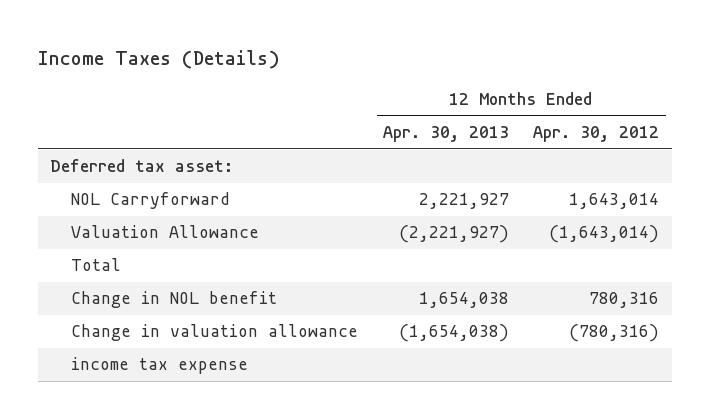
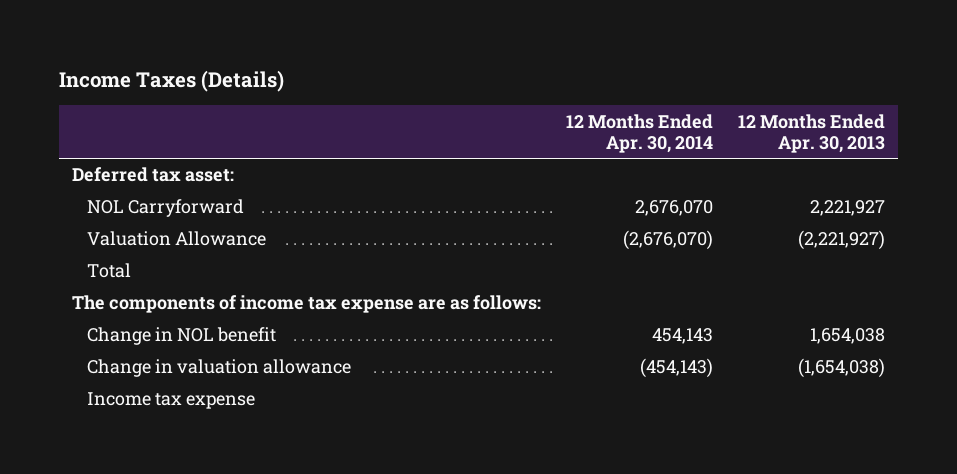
[533,126,660,143] Apr. 30, 2012 -> none
none -> [566,113,714,153] 12 Months Ended Apr. 30, 2014
none -> [71,295,541,314] The components of income tax expense are as follows:
[71,357,249,375] income tax expense -> [86,392,255,410] Income tax expense

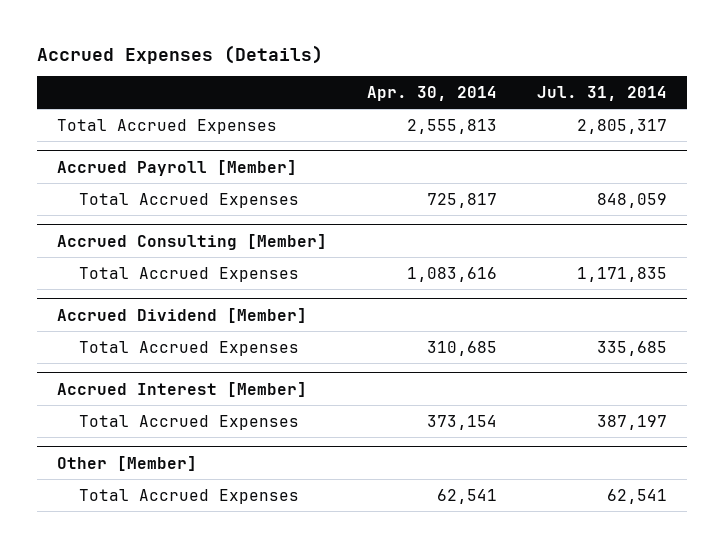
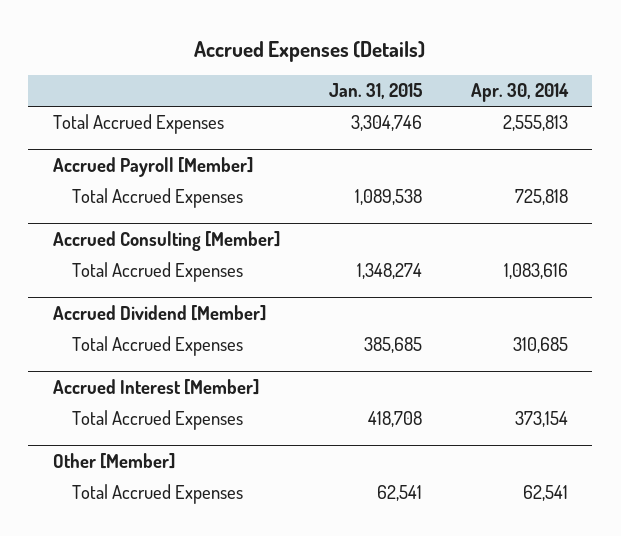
[536,85,667,101] Jul. 31, 2014 -> none
none -> [328,83,422,100] Jan. 31, 2015
[426,192,497,208] 725,817 -> [514,189,568,206] 725,818

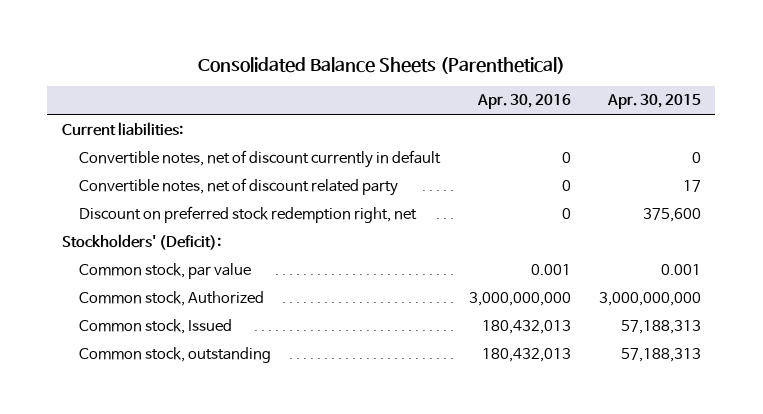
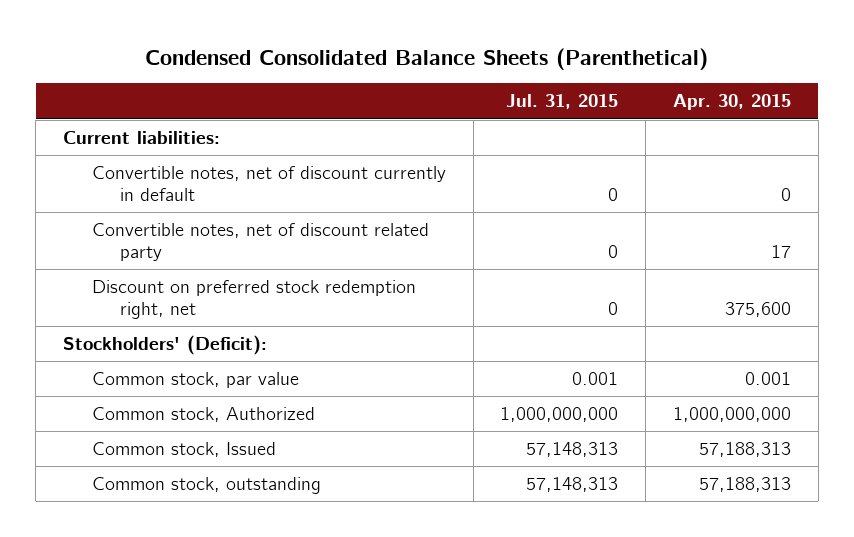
[198,56,566,74] Consolidated Balance Sheets (Parenthetical) -> [145,47,709,70] Condensed Consolidated Balance Sheets (Parenthetical)
[476,94,571,110] Apr. 30, 2016 -> none
none -> [506,94,619,110] Jul. 31, 2015
[599,291,702,306] 3,000,000,000 -> [672,407,791,423] 1,000,000,000

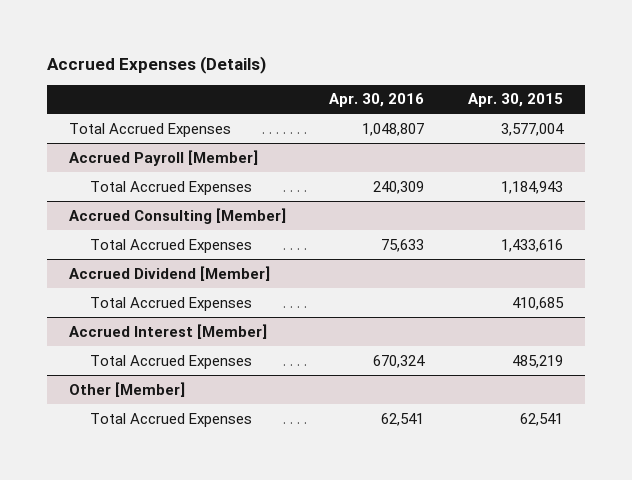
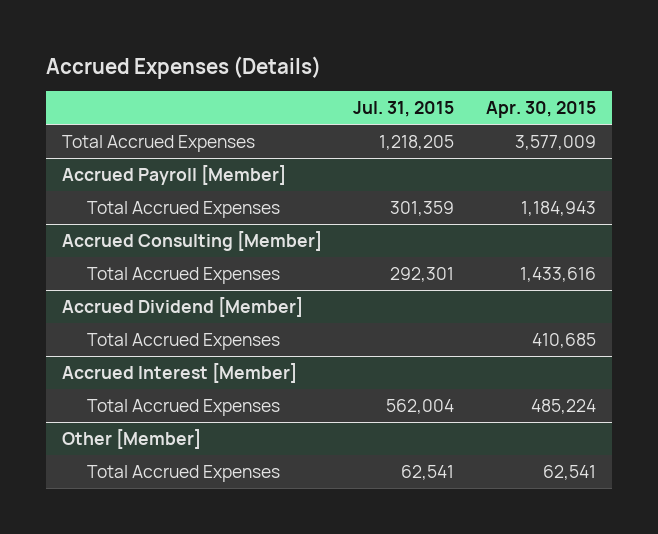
[329,93,425,108] Apr. 30, 2016 -> none
none -> [353,101,455,118] Jul. 31, 2015
[500,122,564,136] 3,577,004 -> [514,135,596,151] 3,577,009
[511,354,563,368] 485,219 -> [530,399,596,415] 485,224

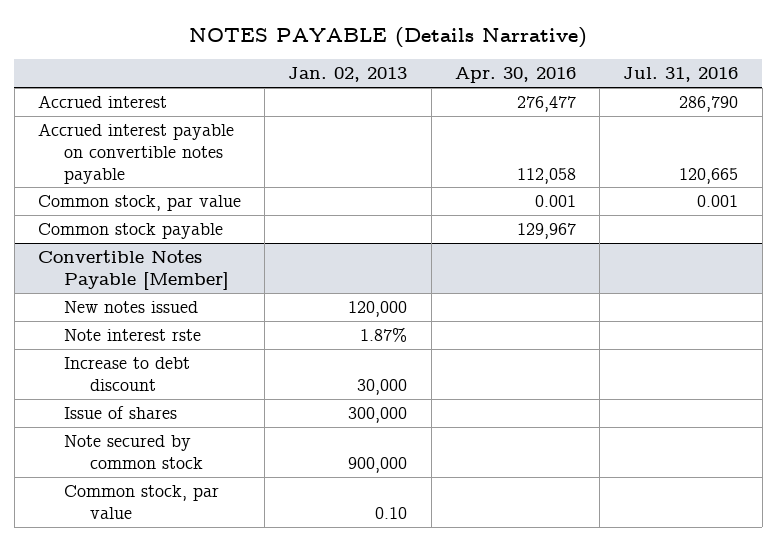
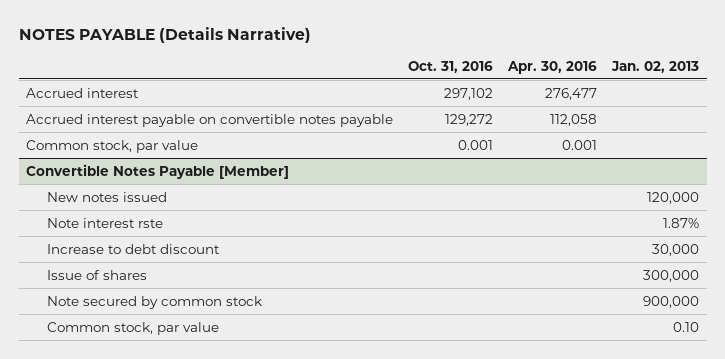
[623,67,739,83] Jul. 31, 2016 -> none
none -> [408,60,494,73] Oct. 31, 2016
[37,223,223,240] Common stock payable -> none

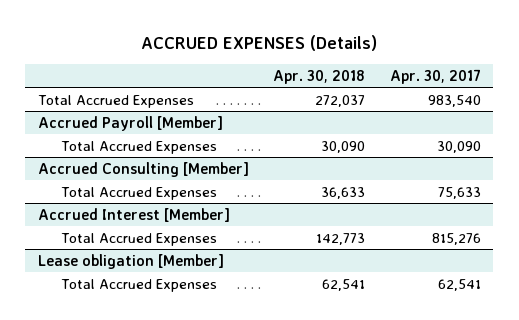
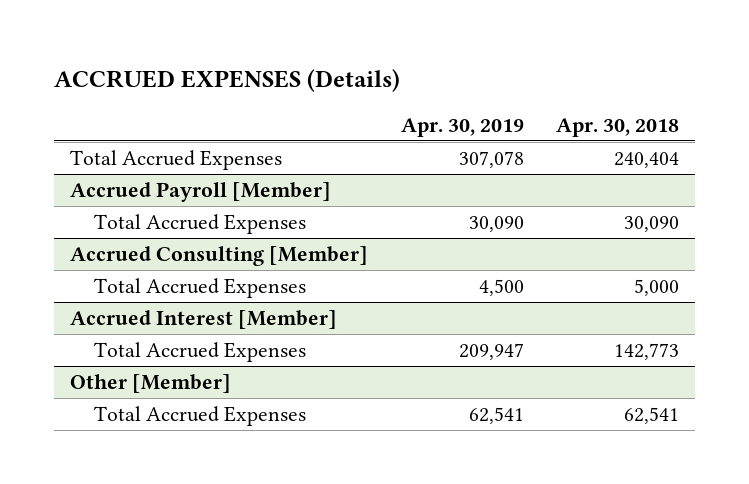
[389,68,481,84] Apr. 30, 2017 -> none
none -> [400,117,524,137] Apr. 30, 2019
[315,94,366,107] 272,037 -> [613,151,679,168] 240,404
[321,186,366,199] 36,633 -> [633,278,679,296] 5,000
[37,253,224,269] Lease obligation [Member] -> [70,373,232,393] Other [Member]

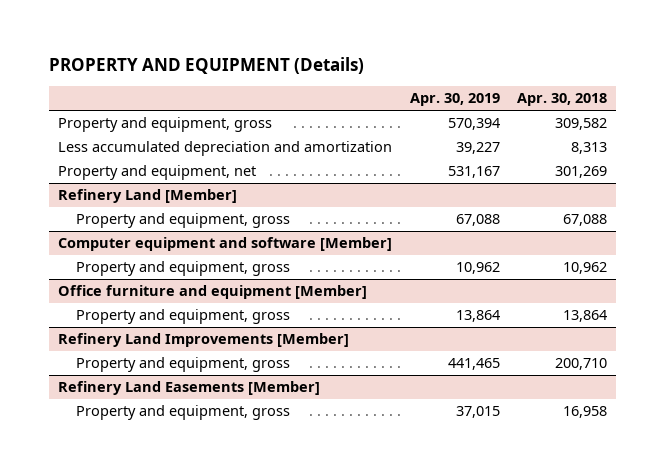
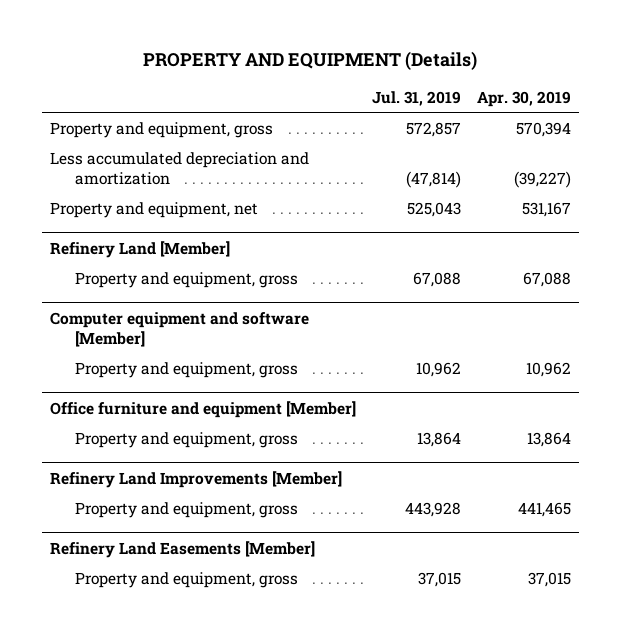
[517,93,608,107] Apr. 30, 2018 -> none
none -> [371,90,461,106] Jul. 31, 2019
[455,142,500,155] 39,227 -> [513,170,571,188] (39,227)

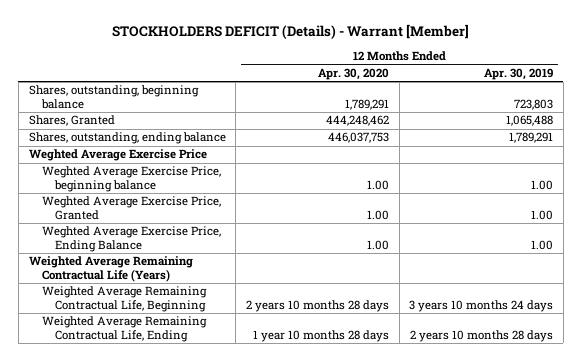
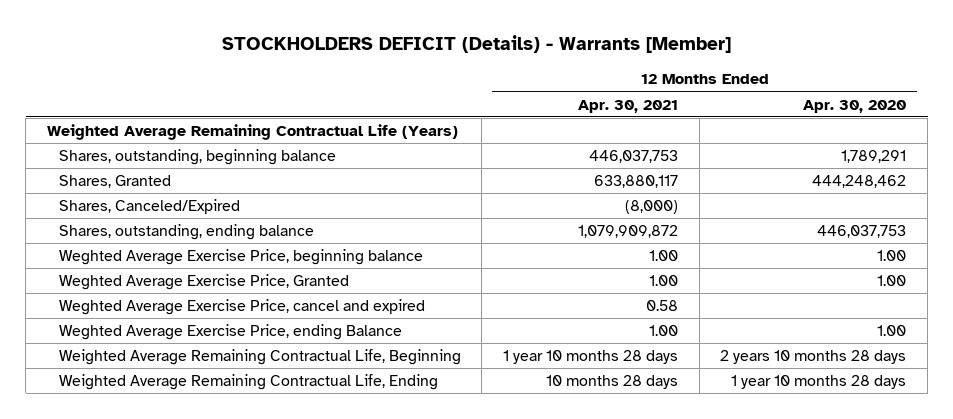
[111,24,469,40] STOCKHOLDERS DEFICIT (Details) - Warrant [Member] -> [221,35,731,54] STOCKHOLDERS DEFICIT (Details) - Warrants [Member]
[484,67,554,80] Apr. 30, 2019 -> none
none -> [578,99,679,113] Apr. 30, 2021
[28,256,193,283] Weighted Average Remaining Contractual Life (Years) -> [46,124,458,141] Weighted Average Remaining Contractual Life (Years)
none -> [58,199,240,215] Shares, Canceled/Expired
[28,149,207,162] Weghted Average Exercise Price -> none
none -> [58,299,425,316] Weghted Average Exercise Price, cancel and expired
[41,226,221,253] Weghted Average Exercise Price, Ending Balance -> [58,324,402,341] Weghted Average Exercise Price, ending Balance

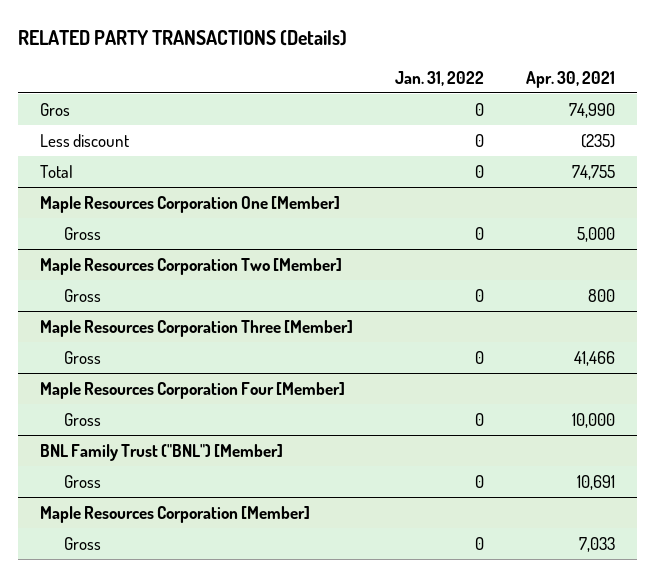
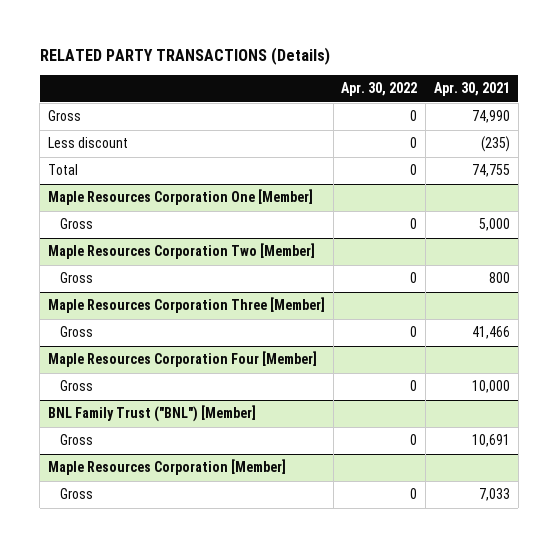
[395,70,485,86] Jan. 31, 2022 -> none
none -> [341,82,418,97] Apr. 30, 2022
[39,102,70,116] Gros -> [47,110,81,122] Gross

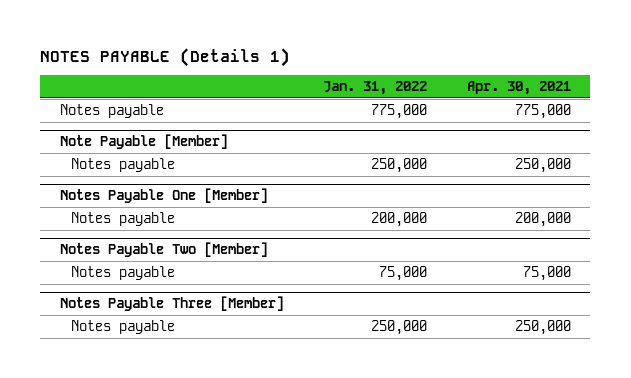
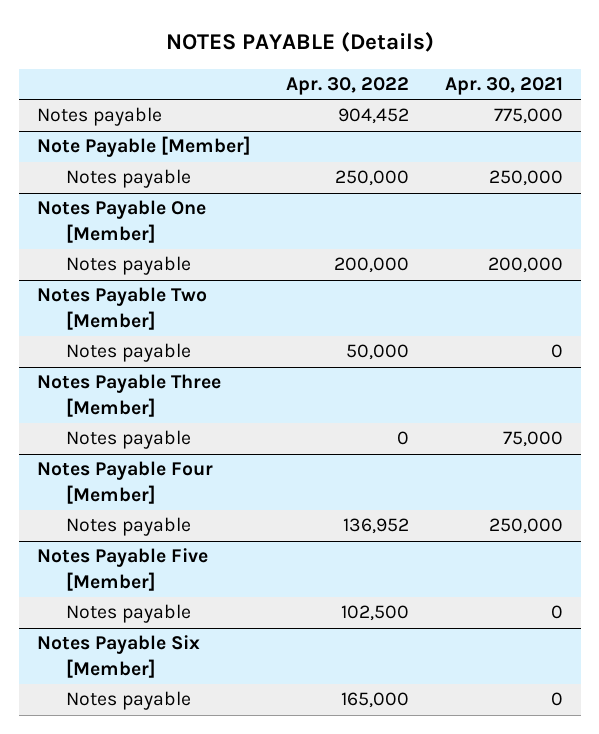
[40,47,291,67] NOTES PAYABLE (Details 1) -> [165,32,434,53] NOTES PAYABLE (Details)
[323,81,428,96] Jan. 31, 2022 -> none
none -> [286,77,410,96] Apr. 30, 2022
[522,266,571,282] 75,000 -> [550,344,563,359] 0
none -> [66,430,192,450] Notes payable
none -> [36,461,213,504] Notes Payable Four [Member]
none -> [36,548,208,591] Notes Payable Five [Member]
none -> [66,604,192,624] Notes payable
none -> [36,635,200,678] Notes Payable Six [Member]
none -> [66,691,192,711] Notes payable

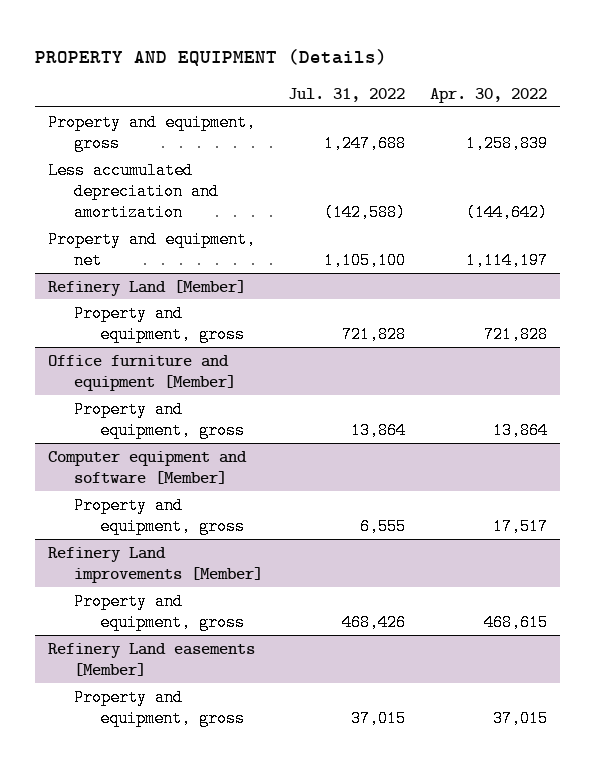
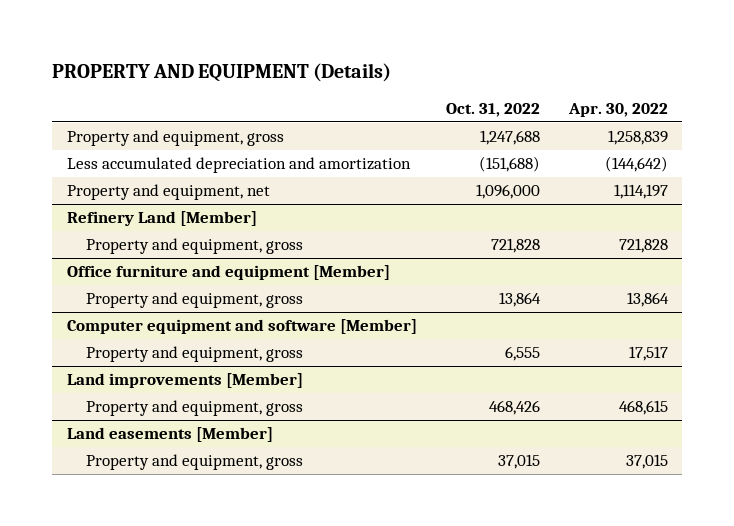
[287,87,405,102] Jul. 31, 2022 -> none
none -> [445,103,540,118] Oct. 31, 2022
[47,546,263,583] Refinery Land improvements [Member] -> [66,373,303,389] Land improvements [Member]
[47,642,255,676] Refinery Land easements [Member] -> [66,427,273,443] Land easements [Member]

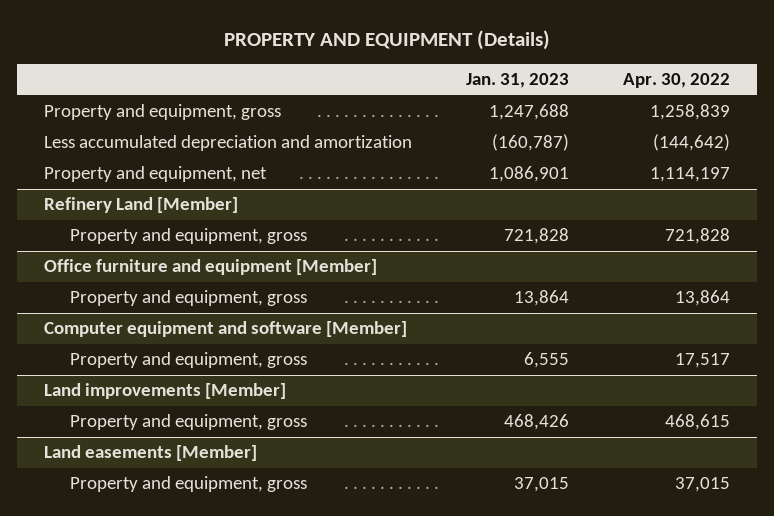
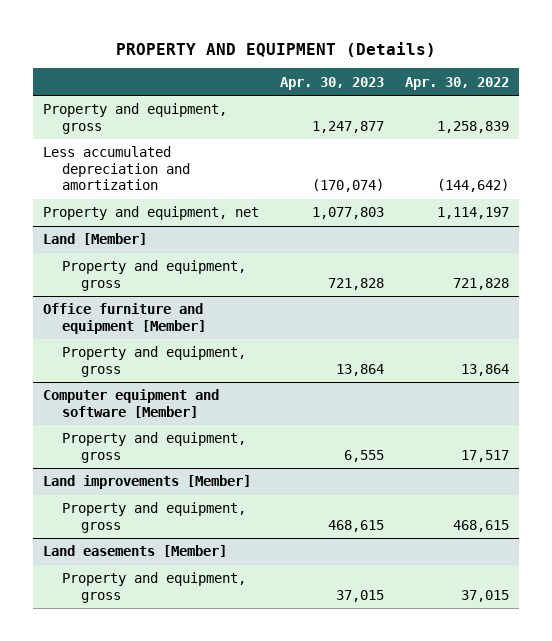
[465,73,569,89] Jan. 31, 2023 -> none
none -> [279,76,384,90] Apr. 30, 2023
[43,197,238,214] Refinery Land [Member] -> [43,233,148,246] Land [Member]

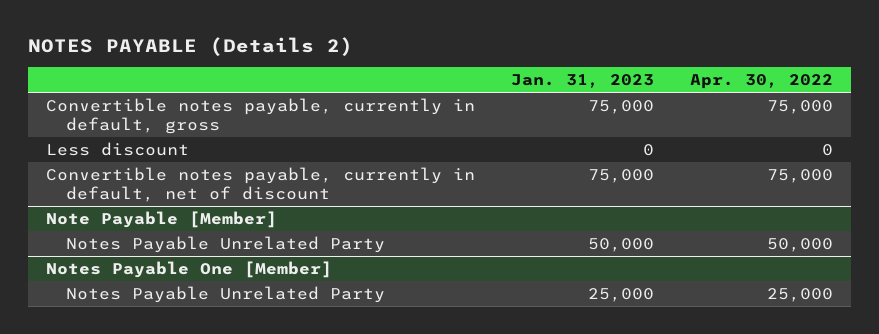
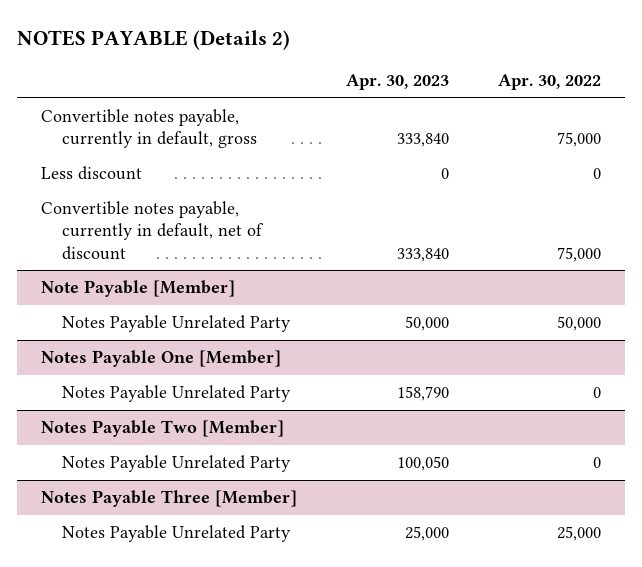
[510,74,654,89] Jan. 31, 2023 -> none
none -> [346,74,450,91] Apr. 30, 2023
none -> [62,385,292,403] Notes Payable Unrelated Party
none -> [41,420,285,438] Notes Payable Two [Member]
none -> [62,455,292,473] Notes Payable Unrelated Party
none -> [41,490,298,508] Notes Payable Three [Member]

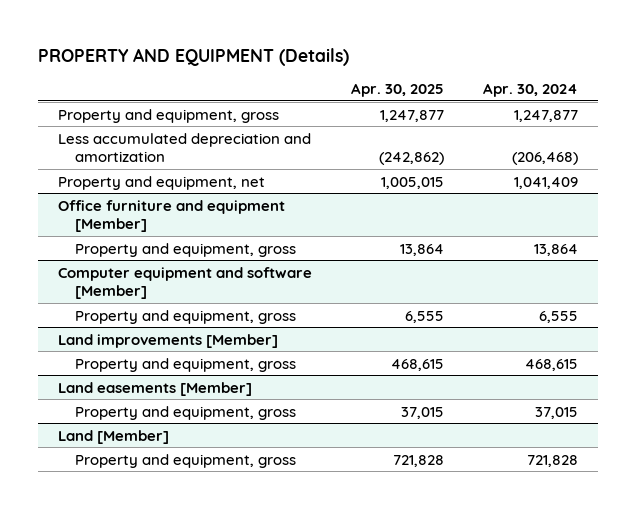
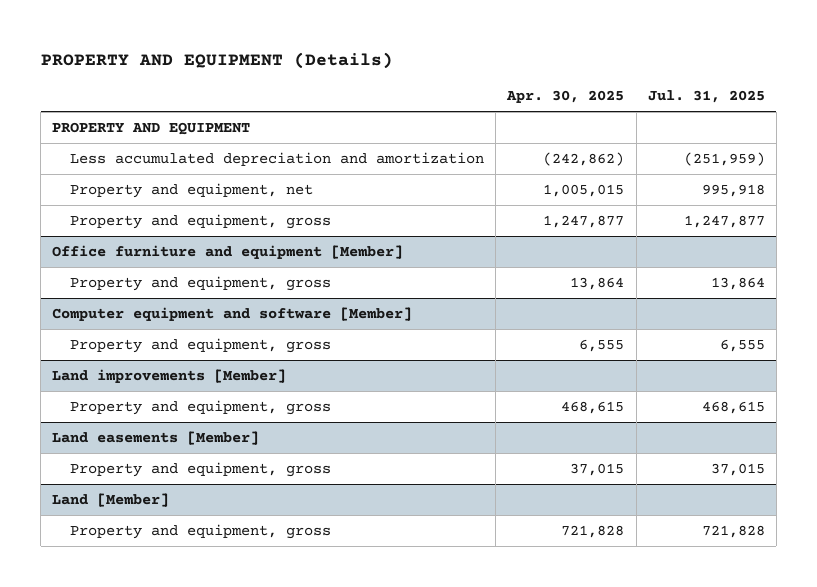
[483,83,579,98] Apr. 30, 2024 -> none
none -> [647,90,765,104] Jul. 31, 2025
none -> [52,121,251,135] PROPERTY AND EQUIPMENT
[57,108,279,123] Property and equipment, gross -> [70,213,332,229] Property and equipment, gross

